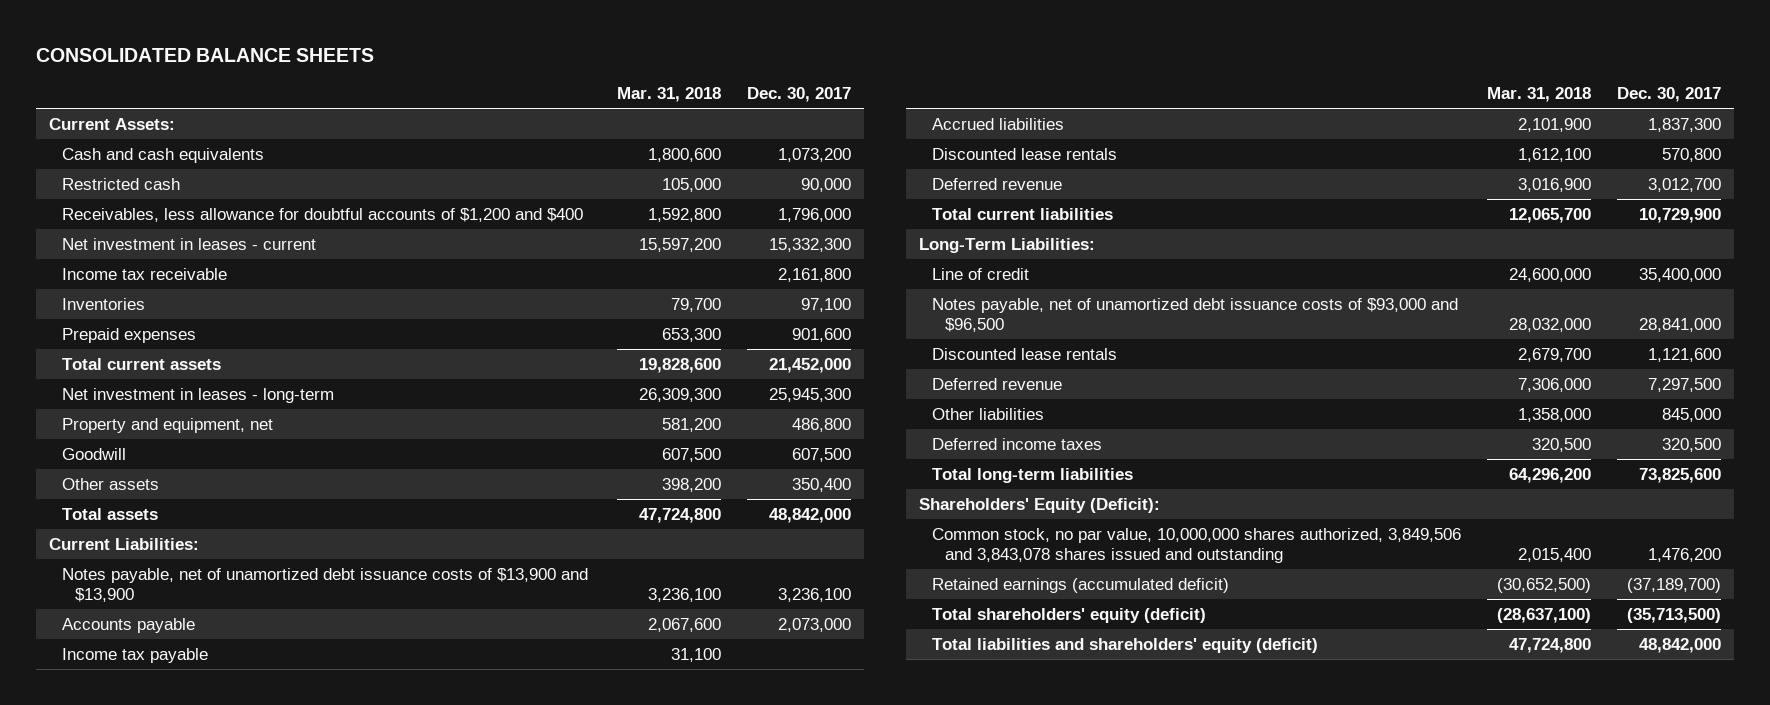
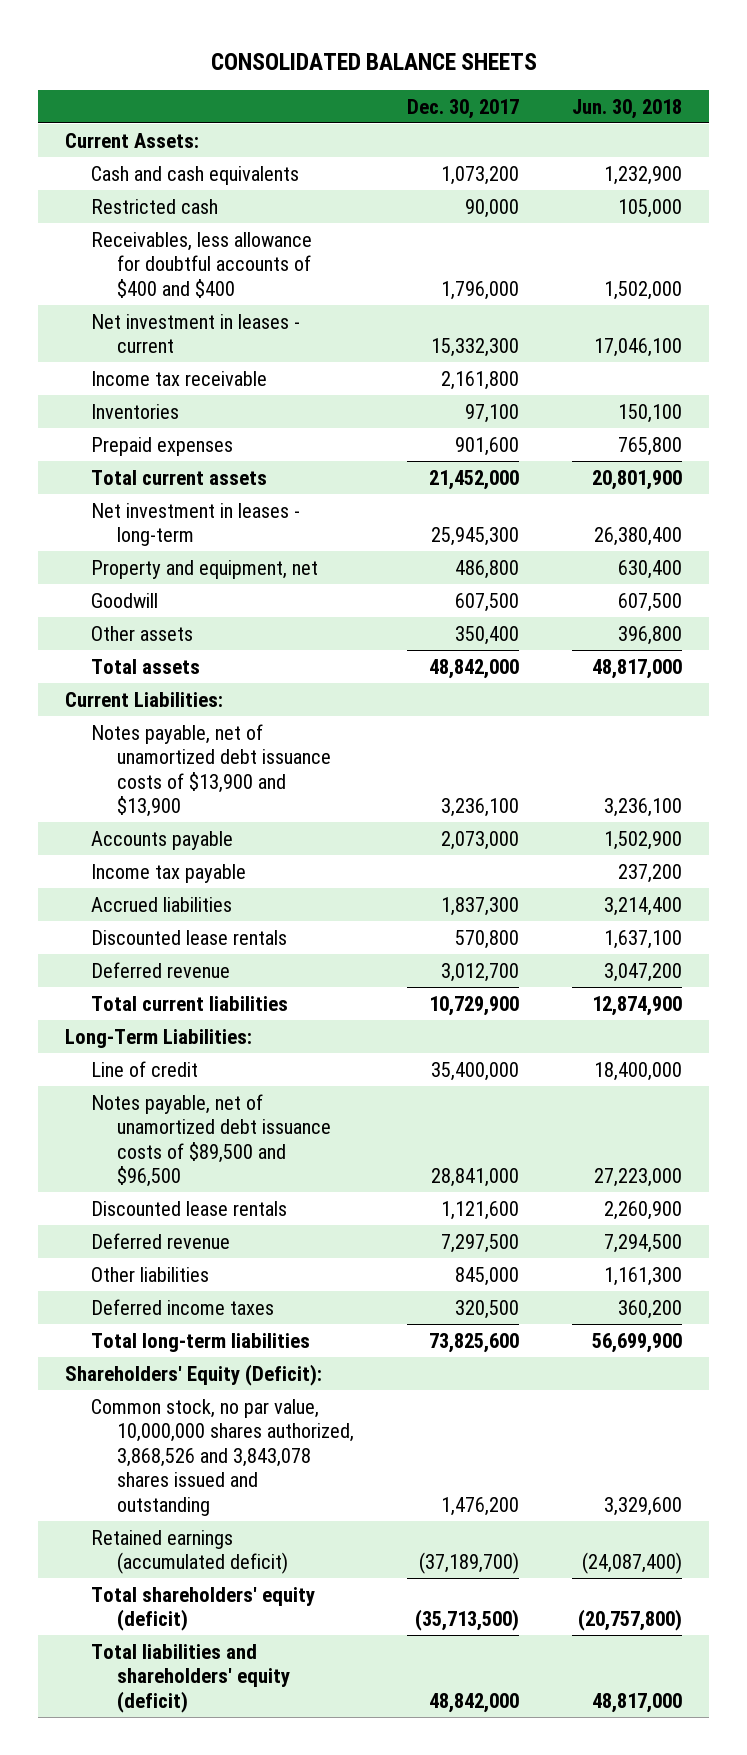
[616,87,721,103] Mar. 31, 2018 -> none
none -> [572,98,683,119] Jun. 30, 2018
[61,207,583,222] Receivables, less allowance for doubtful accounts of $1,200 and $400 -> [90,231,312,298] Receivables, less allowance for doubtful accounts of $400 and $400
[932,297,1459,333] Notes payable, net of unamortized debt issuance costs of $93,000 and $96,500 -> [90,1093,332,1188] Notes payable, net of unamortized debt issuance costs of $89,500 and $96,500
[932,527,1462,564] Common stock, no par value, 10,000,000 shares authorized, 3,849,506 and 3,843,078 shares issued and outstanding -> [90,1398,355,1517] Common stock, no par value, 10,000,000 shares authorized, 3,868,526 and 3,843,078 shares issued and outstanding

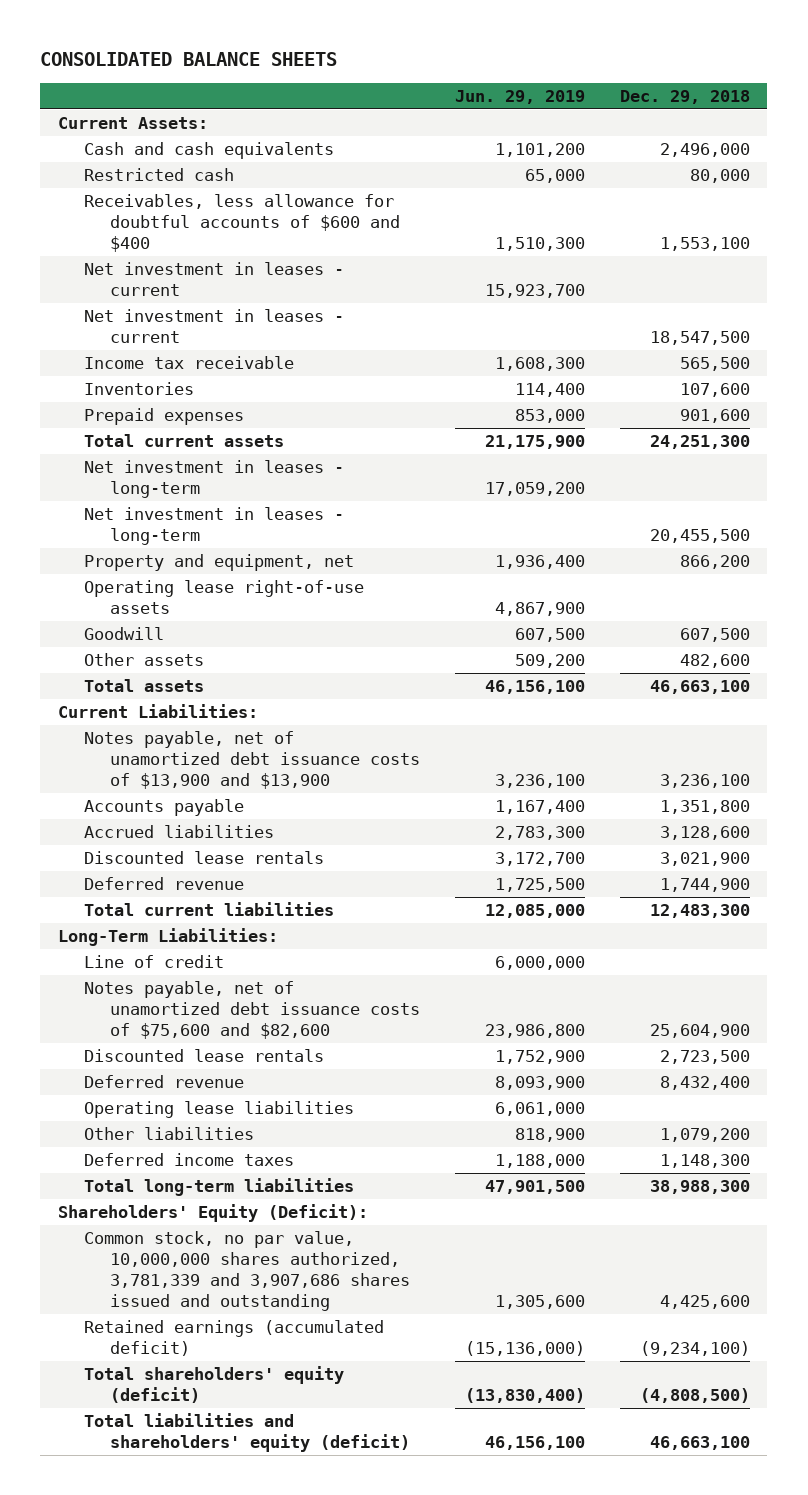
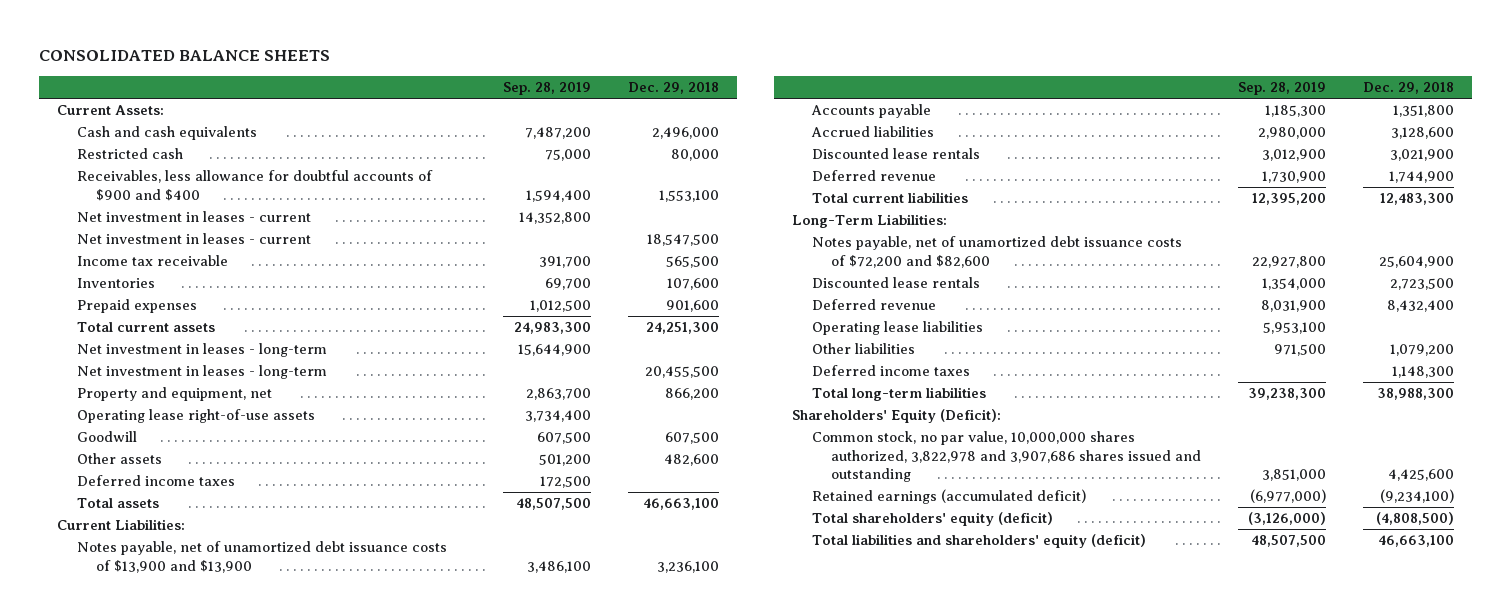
[454,89,585,104] Jun. 29, 2019 -> none
none -> [503,82,592,96] Sep. 28, 2019
[83,194,400,252] Receivables, less allowance for doubtful accounts of $600 and $400 -> [76,170,433,201] Receivables, less allowance for doubtful accounts of $900 and $400
none -> [76,475,235,487] Deferred income taxes
[83,955,224,969] Line of credit -> none
[83,981,420,1039] Notes payable, net of unamortized debt issuance costs of $75,600 and $82,600 -> [811,236,1182,268] Notes payable, net of unamortized debt issuance costs of $72,200 and $82,600
[83,1231,410,1311] Common stock, no par value, 10,000,000 shares authorized, 3,781,339 and 3,907,686 shares issued and outstanding -> [811,431,1202,483] Common stock, no par value, 10,000,000 shares authorized, 3,822,978 and 3,907,686 shares issued and outstanding

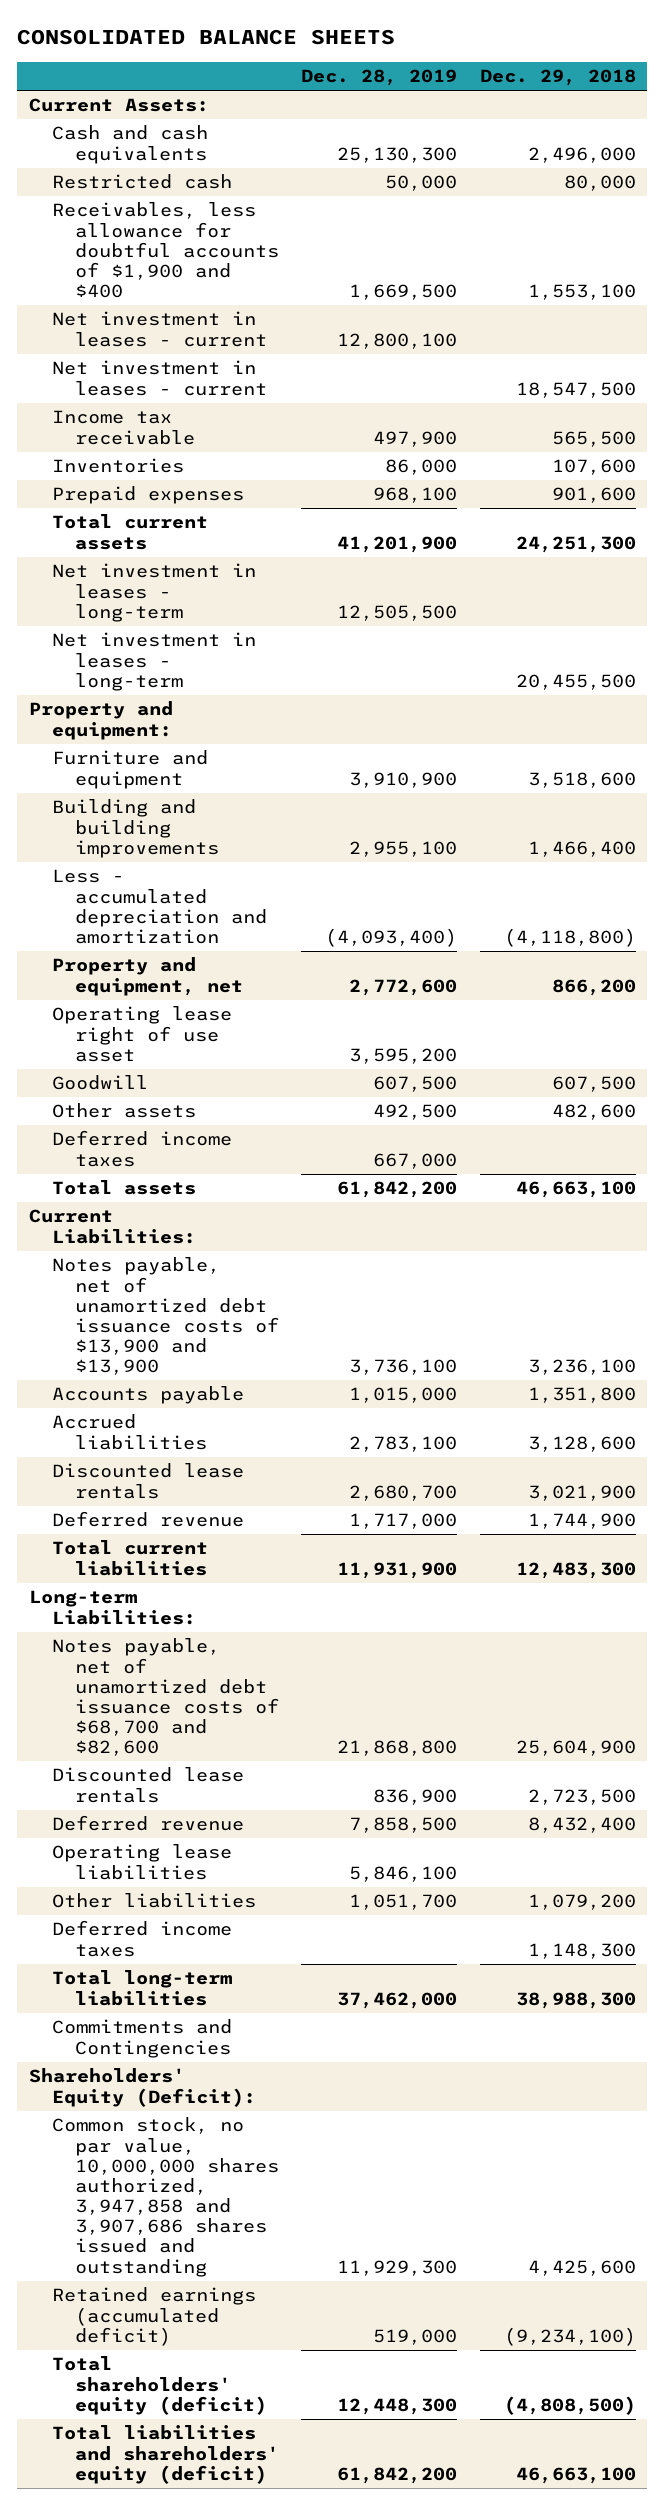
[503,82,592,96] Sep. 28, 2019 -> none
none -> [301,69,458,87] Dec. 28, 2019
[76,170,433,201] Receivables, less allowance for doubtful accounts of $900 and $400 -> [51,202,279,299] Receivables, less allowance for doubtful accounts of $1,900 and $400
none -> [28,701,173,740] Property and equipment:
none -> [51,750,208,789] Furniture and equipment
none -> [51,799,219,858] Building and building improvements
none -> [51,869,267,944] Less - accumulated depreciation and amortization
[76,409,315,424] Operating lease right-of-use assets -> [51,1006,232,1062] Operating lease right of use asset
[791,214,947,229] Long-Term Liabilities: -> [28,1590,196,1625] Long-term Liabilities:
[811,236,1182,268] Notes payable, net of unamortized debt issuance costs of $72,200 and $82,600 -> [51,1638,279,1757] Notes payable, net of unamortized debt issuance costs of $68,700 and $82,600
none -> [51,2019,232,2058] Commitments and Contingencies
[811,431,1202,483] Common stock, no par value, 10,000,000 shares authorized, 3,822,978 and 3,907,686 shares issued and outstanding -> [51,2117,279,2277] Common stock, no par value, 10,000,000 shares authorized, 3,947,858 and 3,907,686 shares issued and outstanding

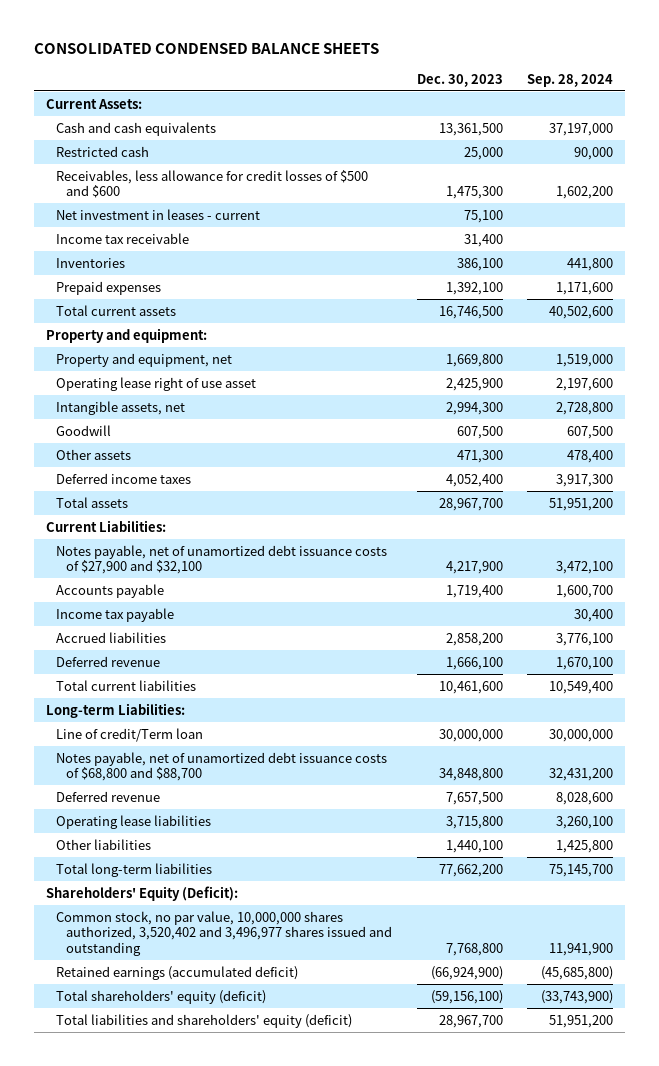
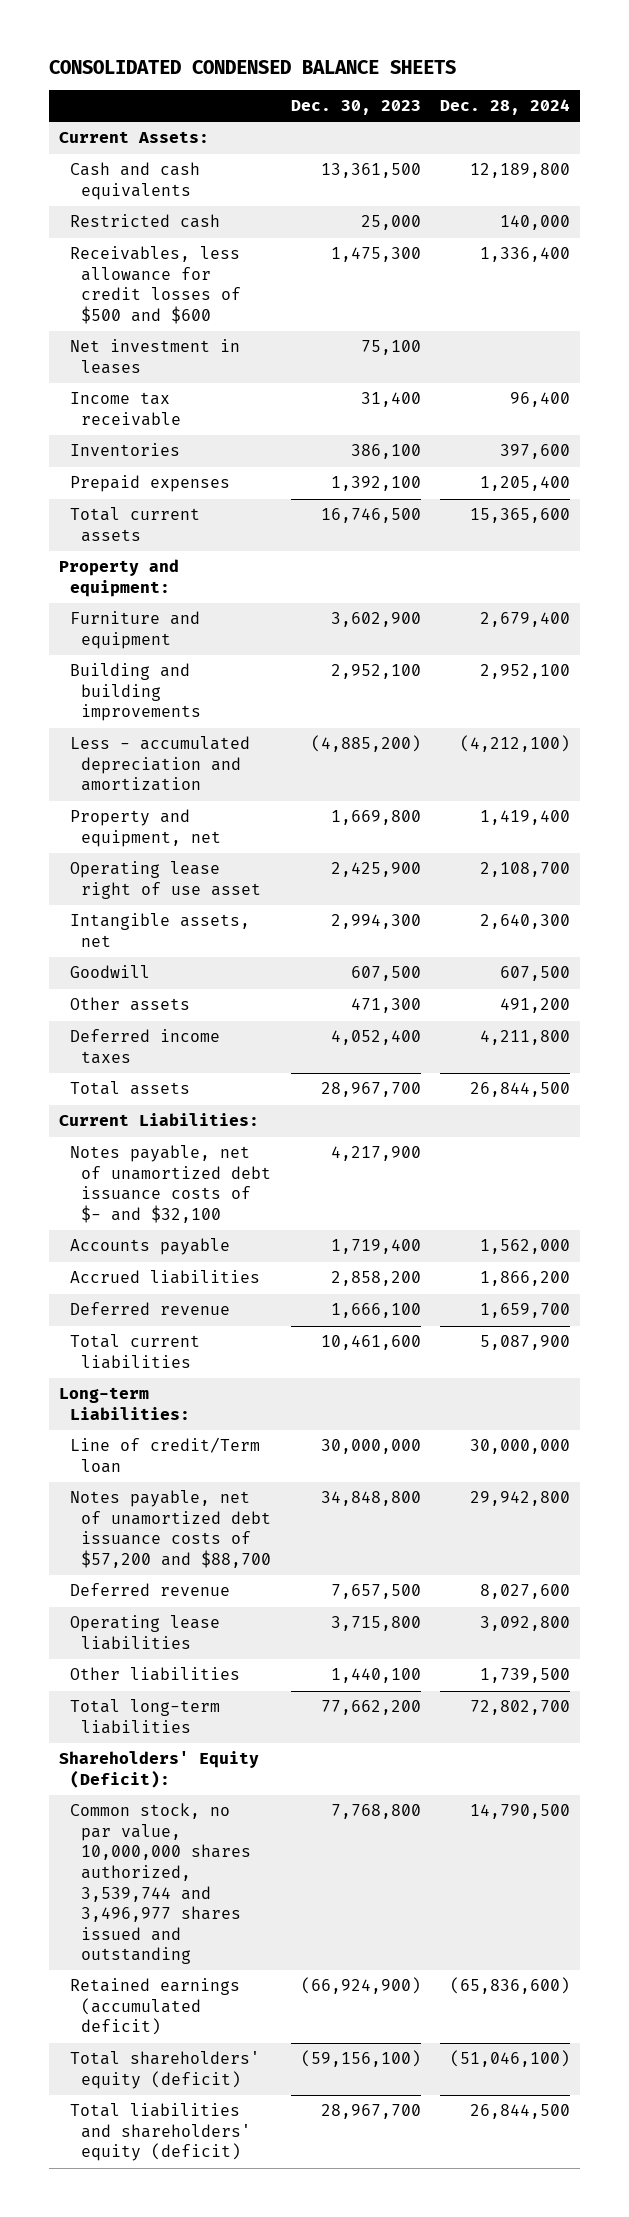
[526,73,613,87] Sep. 28, 2024 -> none
none -> [440,99,571,116] Dec. 28, 2024
[56,208,261,220] Net investment in leases - current -> [69,339,240,374] Net investment in leases
none -> [69,611,200,649] Furniture and equipment
none -> [69,663,202,722] Building and building improvements
none -> [69,736,250,792] Less - accumulated depreciation and amortization
[56,544,388,575] Notes payable, net of unamortized debt issuance costs of $27,900 and $32,100 -> [69,1145,272,1224] Notes payable, net of unamortized debt issuance costs of $- and $32,100
[56,607,175,622] Income tax payable -> none
[56,751,388,782] Notes payable, net of unamortized debt issuance costs of $68,800 and $88,700 -> [69,1490,272,1569] Notes payable, net of unamortized debt issuance costs of $57,200 and $88,700
[56,910,393,956] Common stock, no par value, 10,000,000 shares authorized, 3,520,402 and 3,496,977 shares issued and outstanding -> [69,1803,252,1965] Common stock, no par value, 10,000,000 shares authorized, 3,539,744 and 3,496,977 shares issued and outstanding

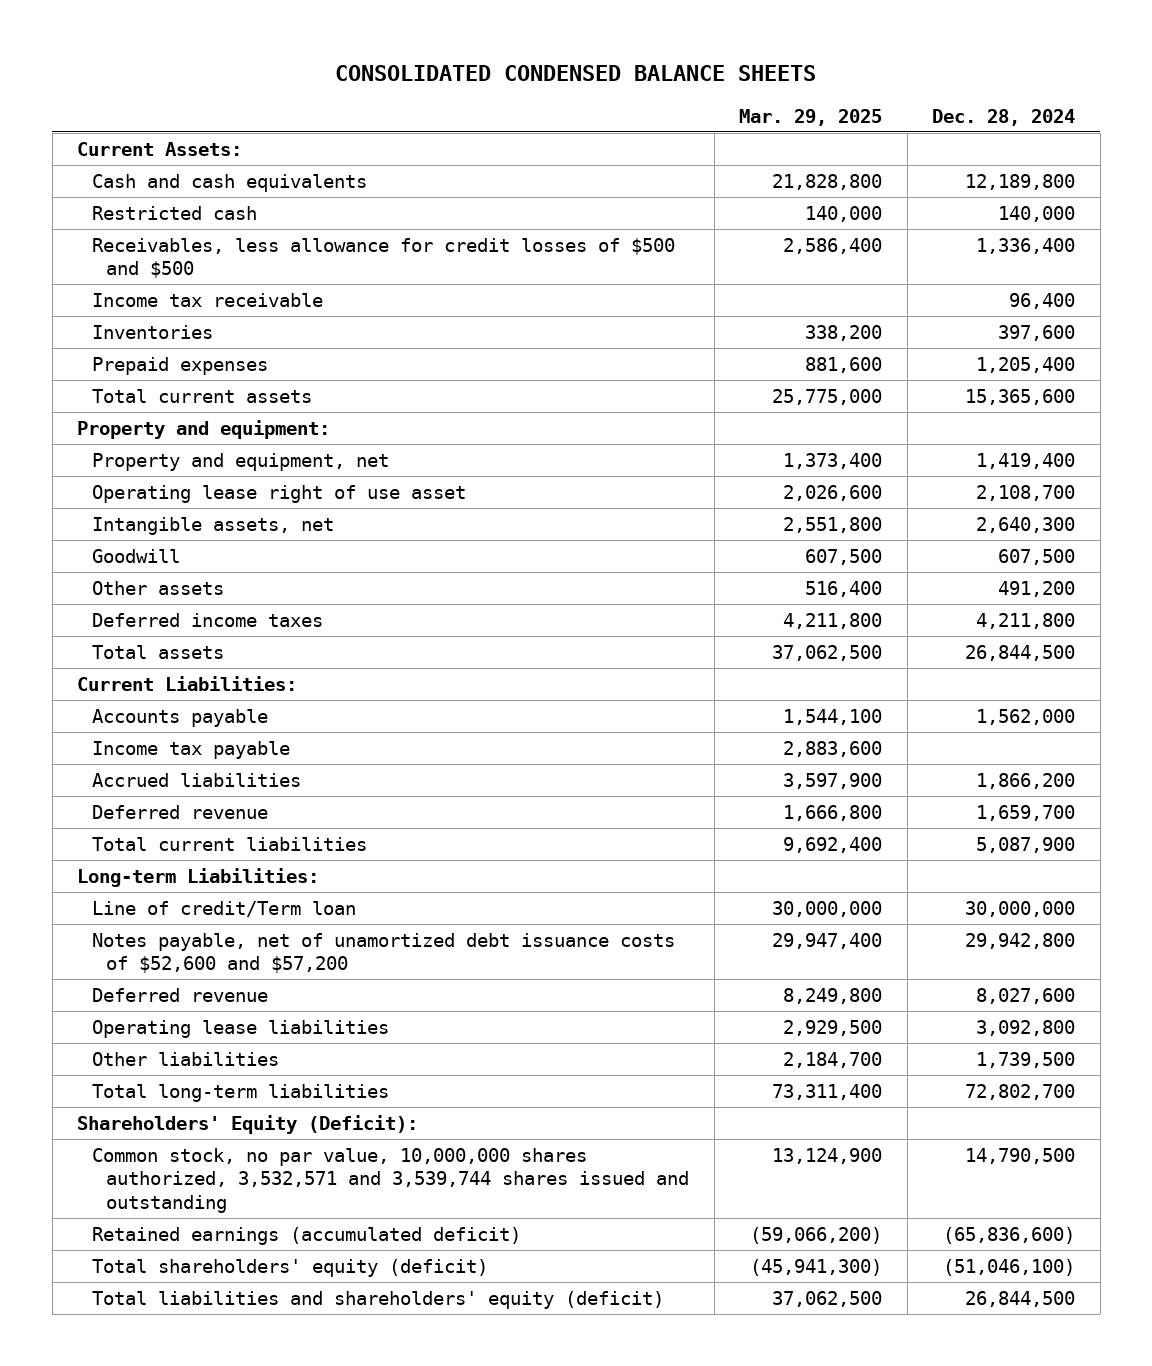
[290,100,421,116] Dec. 30, 2023 -> none
none -> [739,108,883,126] Mar. 29, 2025
[69,339,240,374] Net investment in leases -> none
[69,246,242,325] Receivables, less allowance for credit losses of $500 and $600 -> [91,237,675,279] Receivables, less allowance for credit losses of $500 and $500
[69,611,200,649] Furniture and equipment -> none
[69,663,202,722] Building and building improvements -> none
[69,736,250,792] Less - accumulated depreciation and amortization -> none
[69,1145,272,1224] Notes payable, net of unamortized debt issuance costs of $- and $32,100 -> none
none -> [91,740,290,759] Income tax payable
[69,1490,272,1569] Notes payable, net of unamortized debt issuance costs of $57,200 and $88,700 -> [91,932,675,974] Notes payable, net of unamortized debt issuance costs of $52,600 and $57,200
[69,1803,252,1965] Common stock, no par value, 10,000,000 shares authorized, 3,539,744 and 3,496,977 shares issued and outstanding -> [91,1147,689,1213] Common stock, no par value, 10,000,000 shares authorized, 3,532,571 and 3,539,744 shares issued and outstanding

